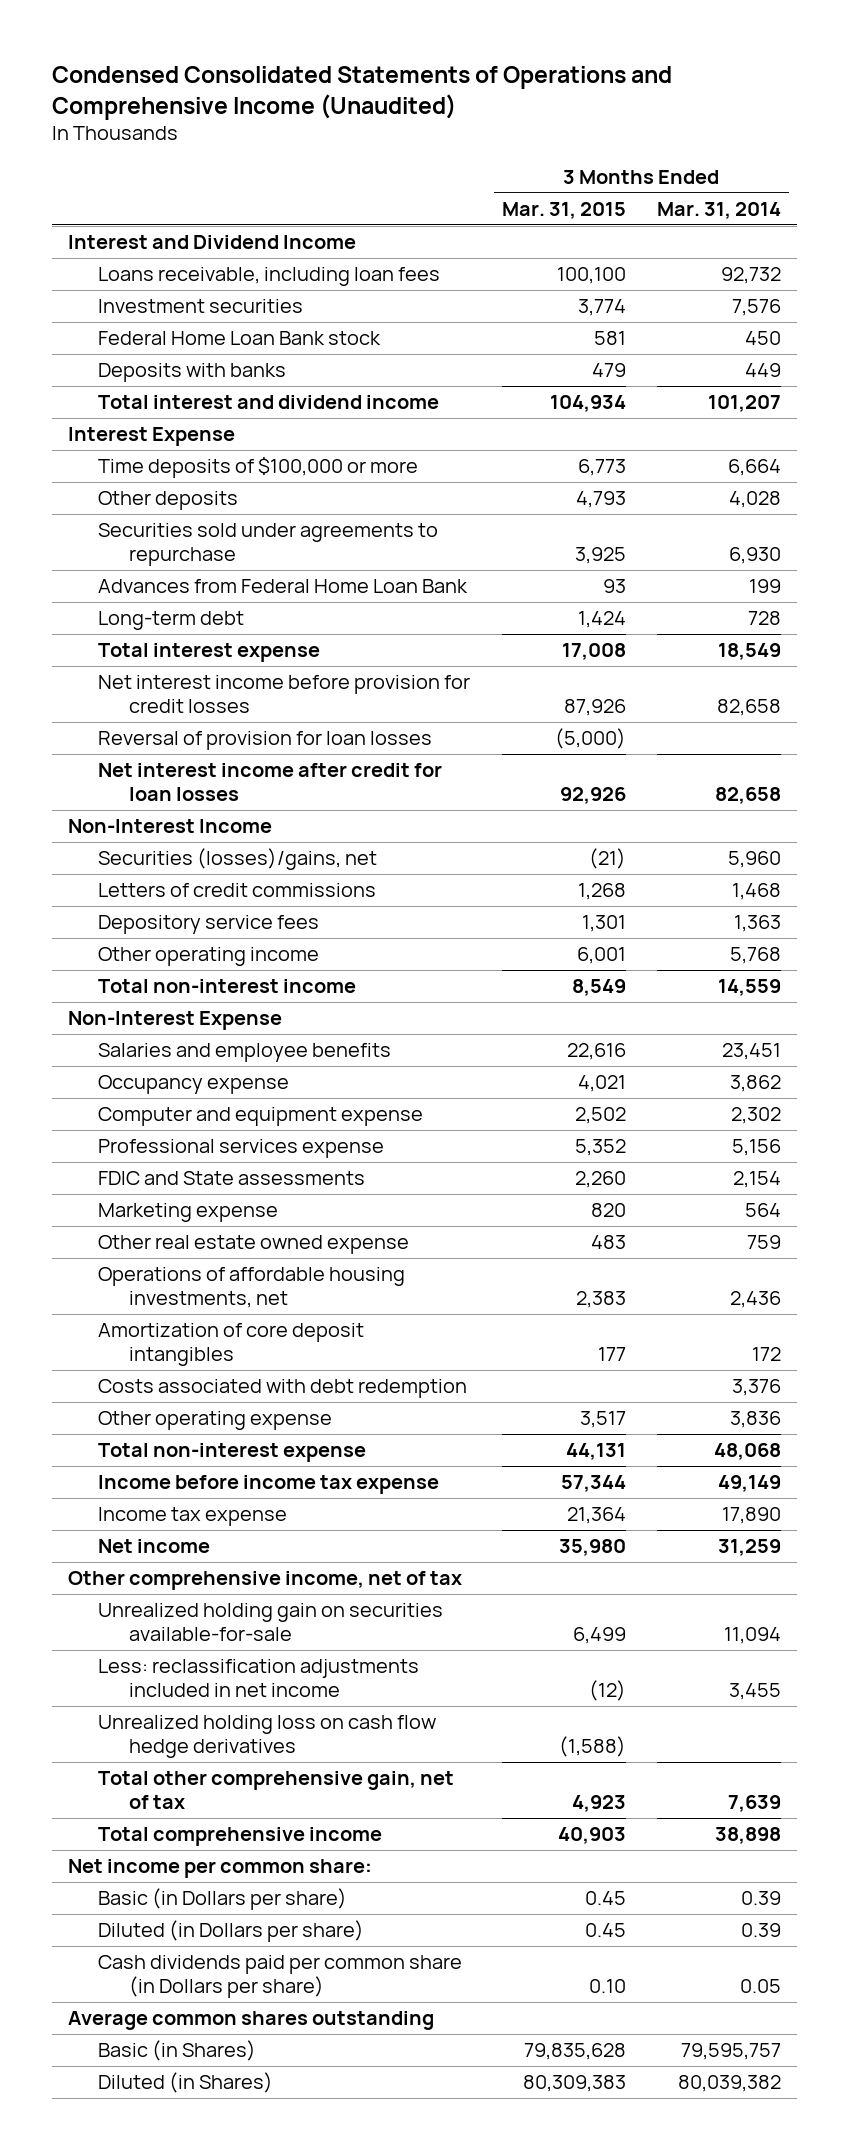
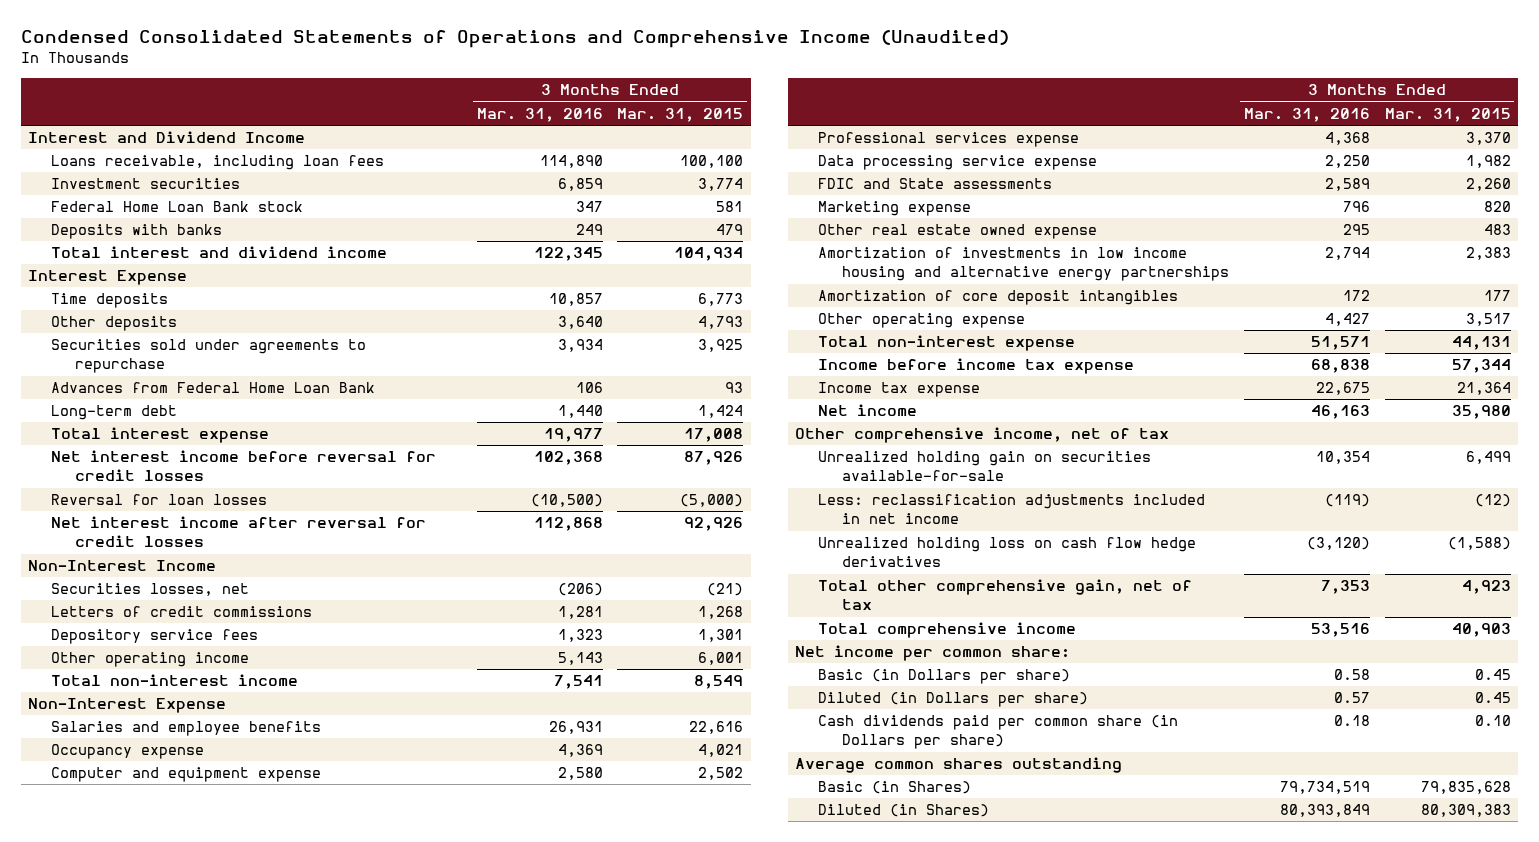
[656,201,781,219] Mar. 31, 2014 -> none
none -> [476,107,603,122] Mar. 31, 2016
[98,457,419,479] Time deposits of $100,000 or more -> [51,293,169,309] Time deposits
[98,675,471,714] Net interest income before provision for credit losses -> [51,450,437,482] Net interest income before reversal for credit losses
[98,731,433,751] Reversal of provision for loan losses -> [51,494,268,506] Reversal for loan losses
[98,763,443,802] Net interest income after credit for loan losses -> [51,516,427,548] Net interest income after reversal for credit losses
[98,848,378,871] Securities (losses)/gains, net -> [51,583,250,597] Securities losses, net
[574,1139,626,1157] 5,352 -> [1465,132,1511,146] 3,370
none -> [818,155,1098,171] Data processing service expense
[98,1267,406,1309] Operations of affordable housing investments, net -> [818,247,1229,282] Amortization of investments in low income housing and alternative energy partnerships
[98,1379,468,1399] Costs associated with debt redemption -> none

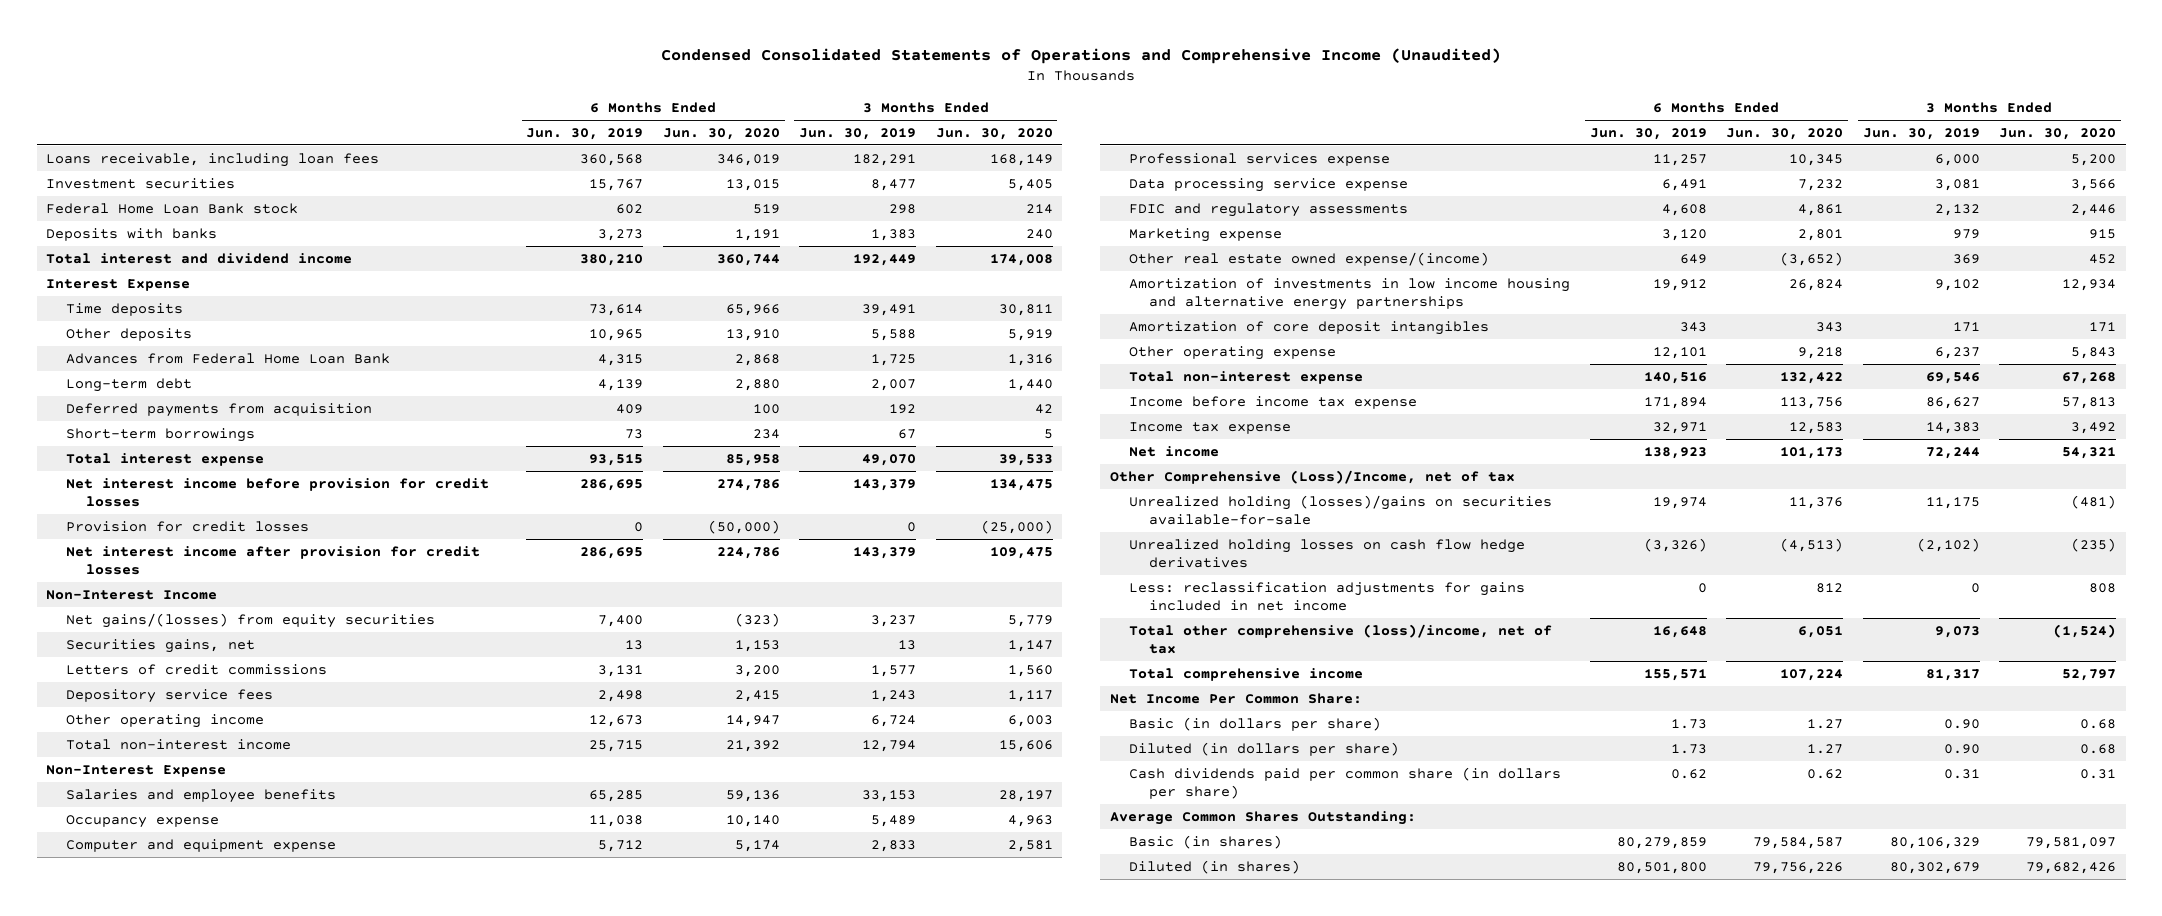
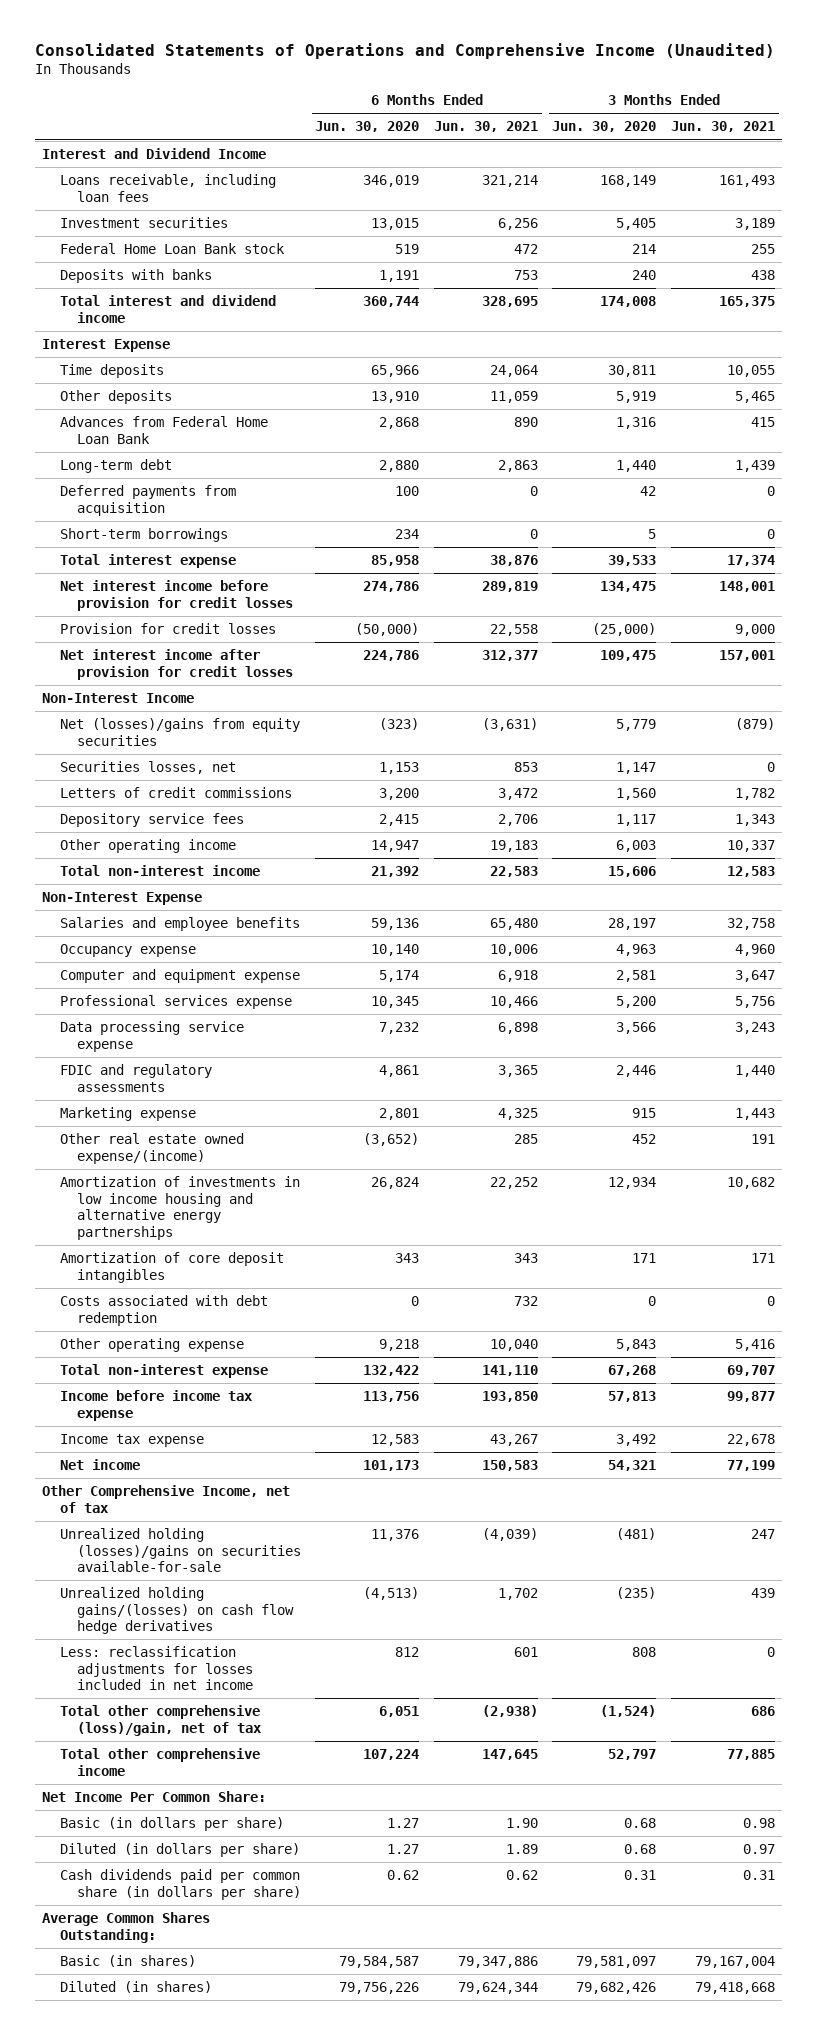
[661,47,1502,64] Condensed Consolidated Statements of Operations and Comprehensive Income (Unaudited) -> [35,43,776,60] Consolidated Statements of Operations and Comprehensive Income (Unaudited)
[526,127,644,140] Jun. 30, 2019 -> none
[799,127,917,140] Jun. 30, 2019 -> none
none -> [433,121,538,133] Jun. 30, 2021
none -> [670,121,775,133] Jun. 30, 2021
none -> [42,147,267,159] Interest and Dividend Income
[66,612,436,628] Net gains/(losses) from equity securities -> [59,717,300,746] Net (losses)/gains from equity securities
[66,638,256,653] Securities gains, net -> [59,760,236,774] Securities losses, net
none -> [59,1294,268,1326] Costs associated with debt redemption
[1109,469,1515,484] Other Comprehensive (Loss)/Income, net of tax -> [42,1484,291,1513] Other Comprehensive Income, net of tax
[1129,538,1526,568] Unrealized holding losses on cash flow hedge derivatives -> [59,1586,294,1635] Unrealized holding gains/(losses) on cash flow hedge derivatives
[1129,581,1526,611] Less: reclassification adjustments for gains included in net income -> [59,1645,253,1691] Less: reclassification adjustments for losses included in net income
[1129,623,1553,654] Total other comprehensive (loss)/income, net of tax -> [59,1704,262,1736] Total other comprehensive (loss)/gain, net of tax
[1129,667,1364,681] Total comprehensive income -> [59,1747,260,1776] Total other comprehensive income

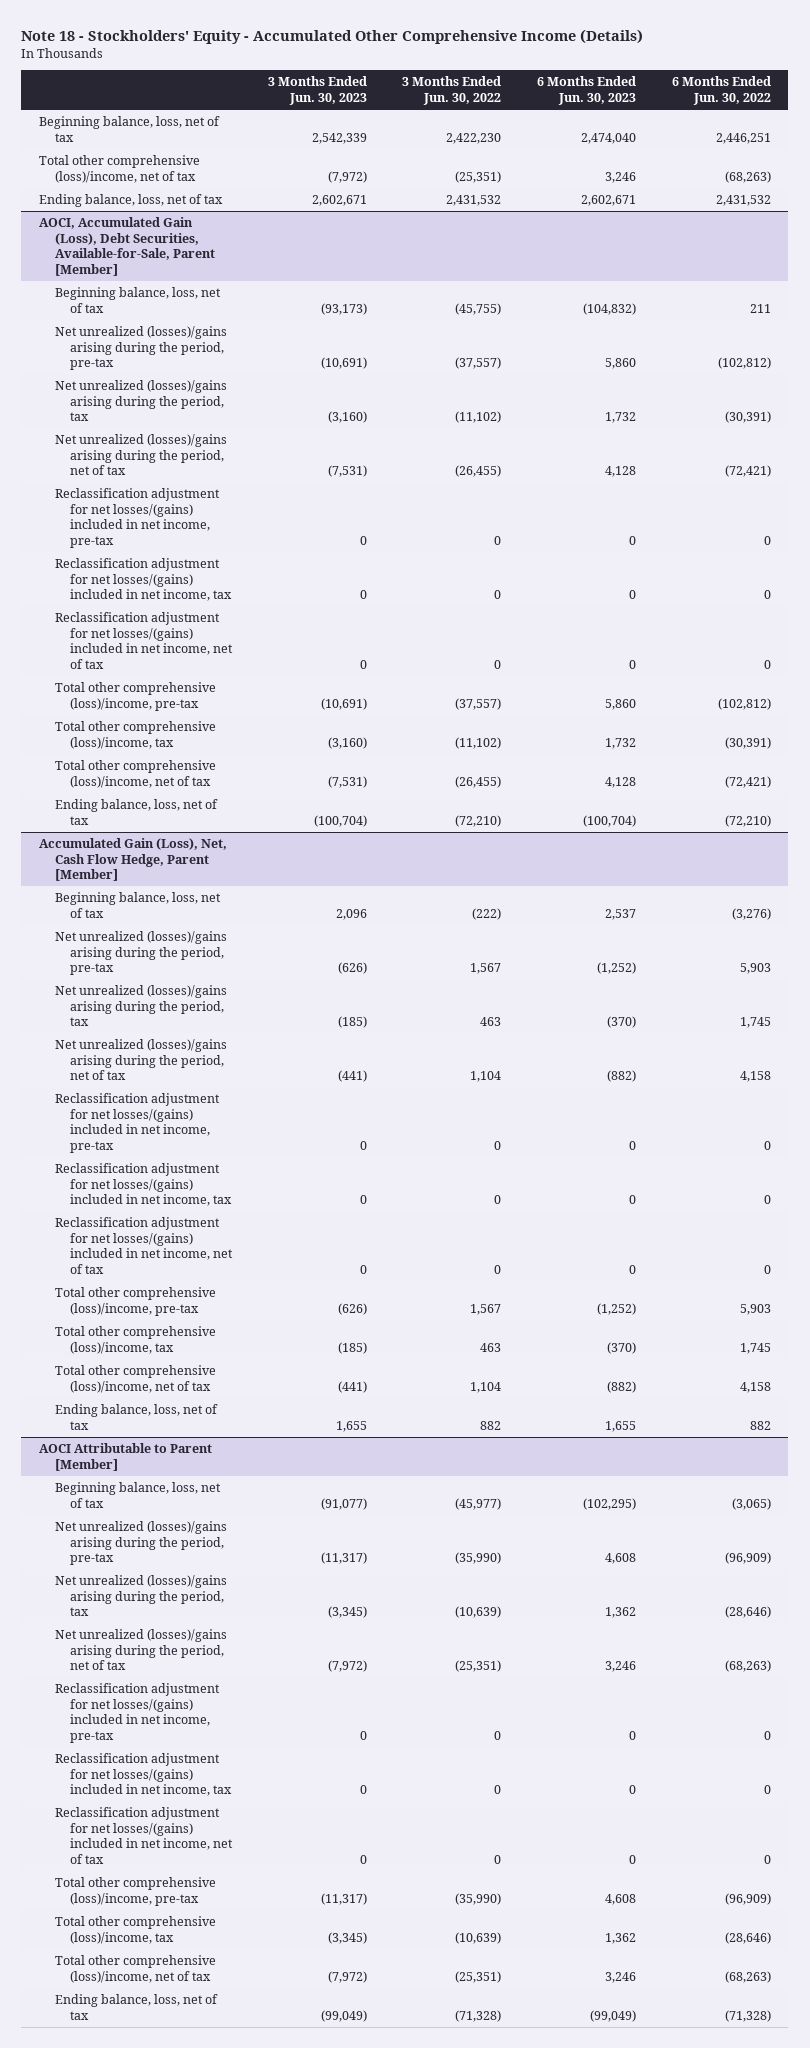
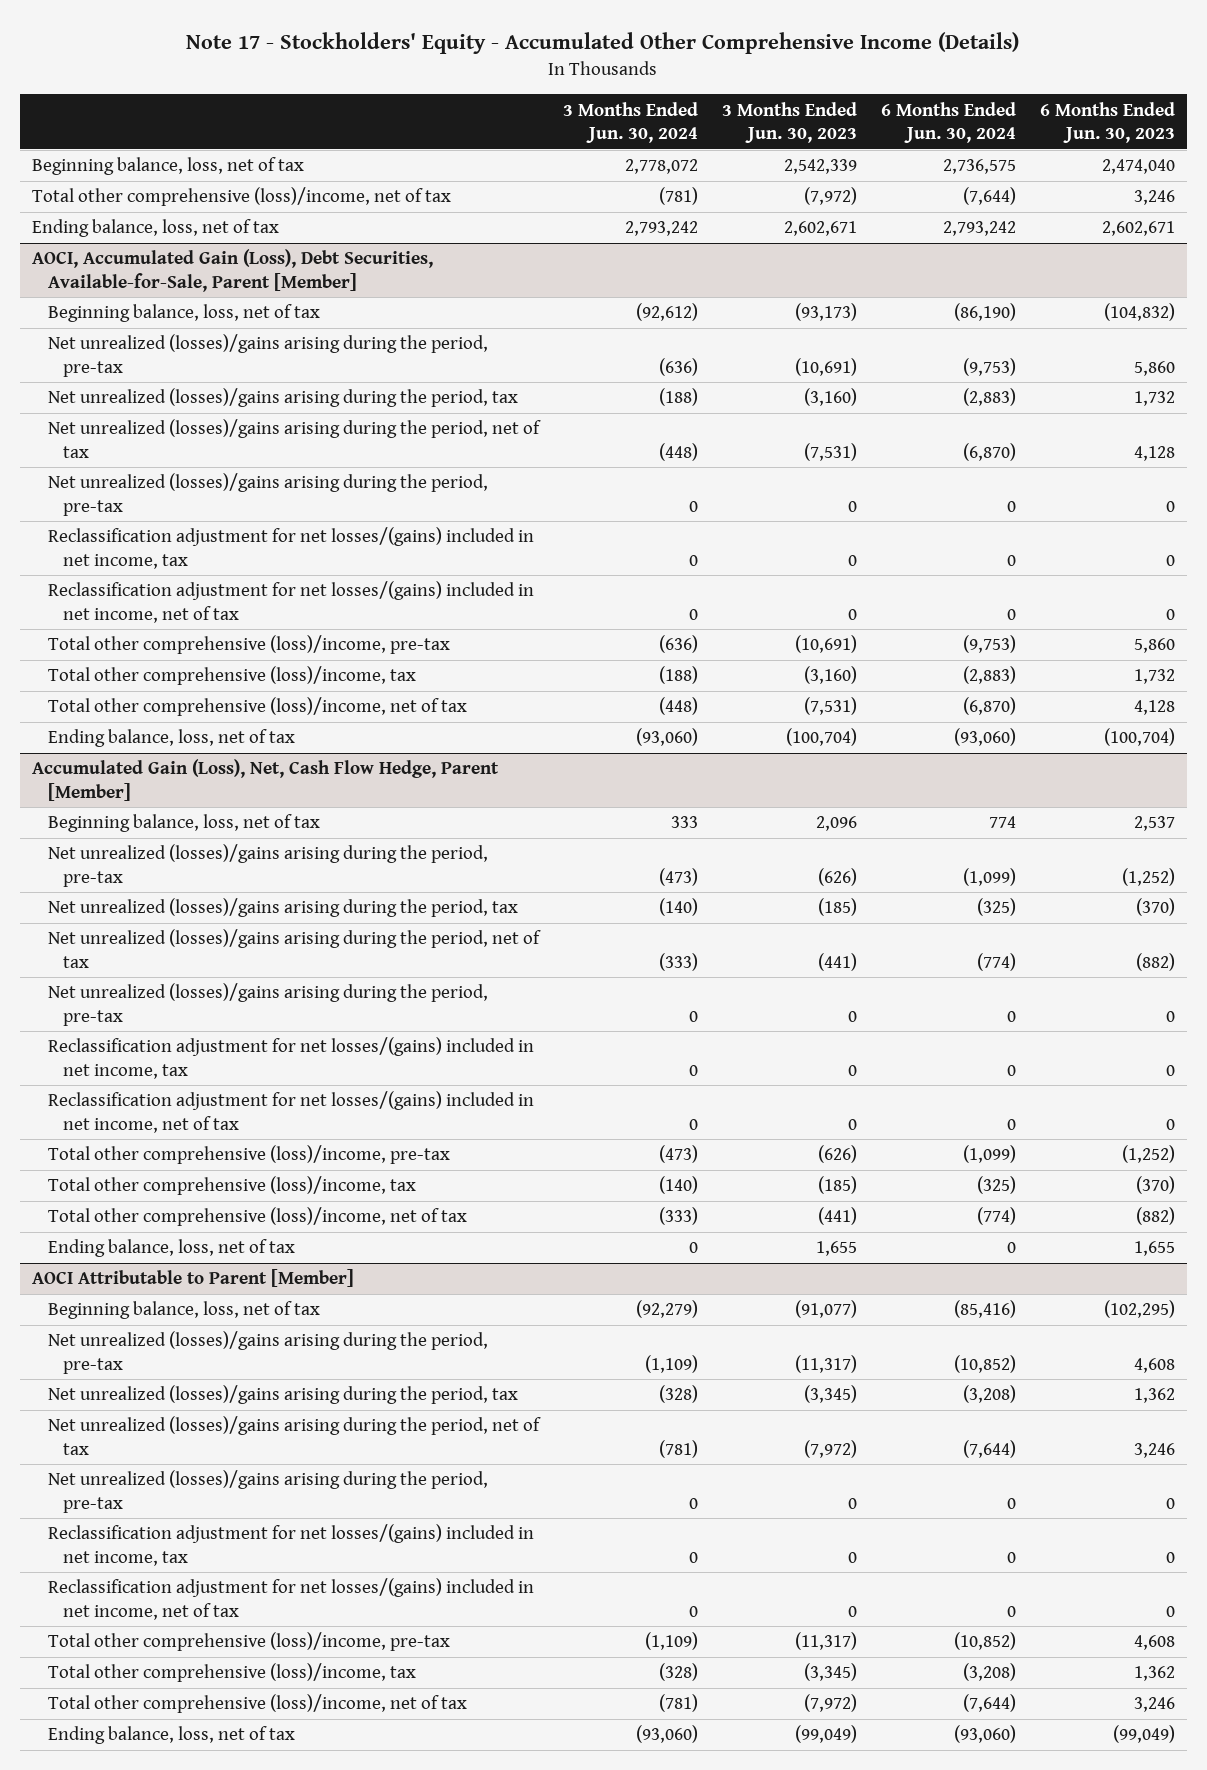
[21,28,644,44] Note 18 - Stockholders' Equity - Accumulated Other Comprehensive Income (Details) -> [186,32,1020,55] Note 17 - Stockholders' Equity - Accumulated Other Comprehensive Income (Details)
[402,76,502,106] 3 Months Ended Jun. 30, 2022 -> none
[671,76,771,106] 6 Months Ended Jun. 30, 2022 -> none
none -> [562,101,698,144] 3 Months Ended Jun. 30, 2024
none -> [881,101,1017,144] 6 Months Ended Jun. 30, 2024
[54,488,220,549] Reclassification adjustment for net losses/(gains) included in net income, pre-tax -> [47,473,488,516] Net unrealized (losses)/gains arising during the period, pre-tax
[54,1093,220,1154] Reclassification adjustment for net losses/(gains) included in net income, pre-tax -> [47,983,488,1026] Net unrealized (losses)/gains arising during the period, pre-tax
[54,1683,220,1744] Reclassification adjustment for net losses/(gains) included in net income, pre-tax -> [47,1470,488,1513] Net unrealized (losses)/gains arising during the period, pre-tax

